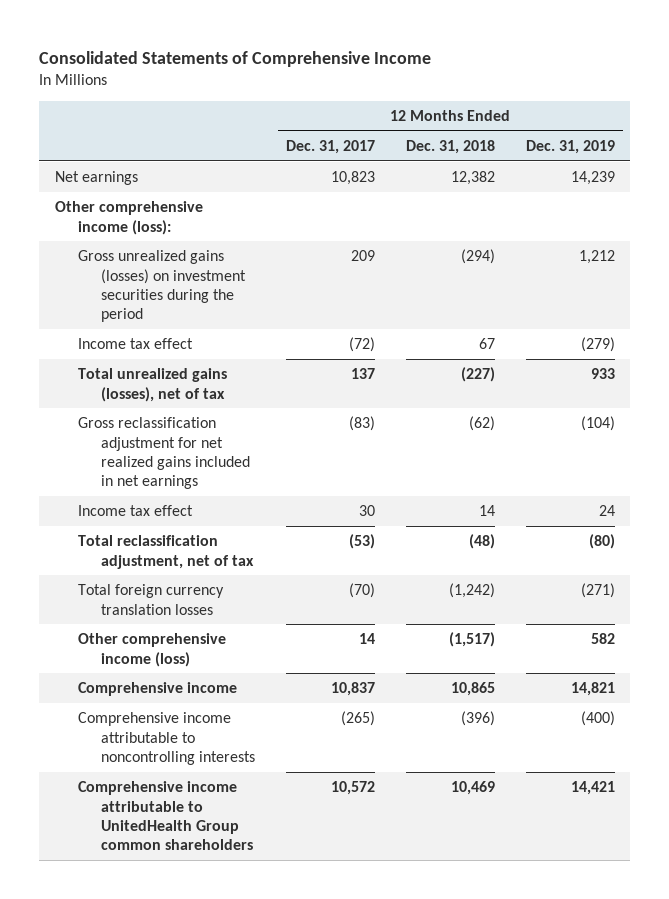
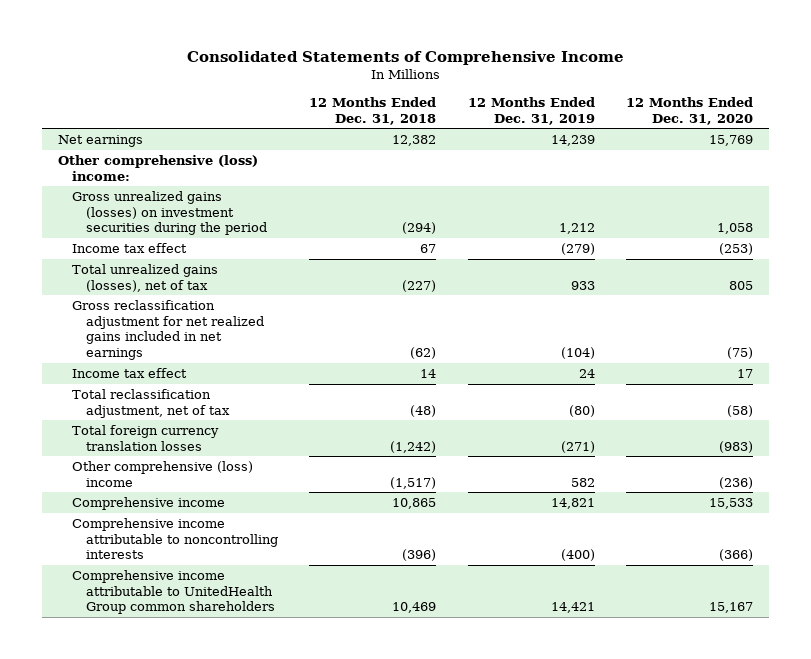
[285,140,375,155] Dec. 31, 2017 -> none
none -> [626,96,754,125] 12 Months Ended Dec. 31, 2020
[54,201,203,235] Other comprehensive income (loss): -> [57,154,258,181] Other comprehensive (loss) income:
[77,633,226,667] Other comprehensive income (loss) -> [71,460,253,487] Other comprehensive (loss) income

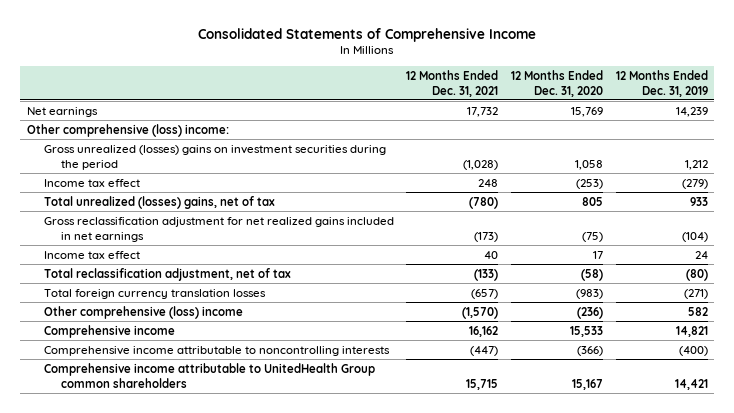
[309,96,437,125] 12 Months Ended Dec. 31, 2018 -> none
none -> [406,69,499,97] 12 Months Ended Dec. 31, 2021
[71,190,267,236] Gross unrealized gains (losses) on investment securities during the period -> [43,144,386,170] Gross unrealized (losses) gains on investment securities during the period
[71,263,218,292] Total unrealized gains (losses), net of tax -> [43,195,275,209] Total unrealized (losses) gains, net of tax

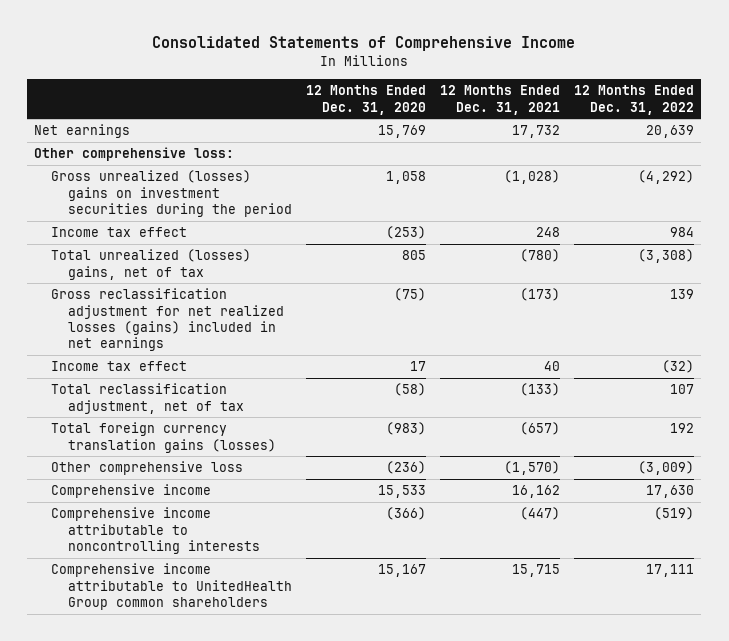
[615,69,708,97] 12 Months Ended Dec. 31, 2019 -> none
none -> [574,85,695,115] 12 Months Ended Dec. 31, 2022
[26,123,229,137] Other comprehensive (loss) income: -> [34,147,235,162] Other comprehensive loss:
[43,216,394,242] Gross reclassification adjustment for net realized gains included in net earnings -> [51,288,285,352] Gross reclassification adjustment for net realized losses (gains) included in net earnings
[43,288,266,299] Total foreign currency translation losses -> [51,422,277,453] Total foreign currency translation gains (losses)
[43,305,243,319] Other comprehensive (loss) income -> [51,461,244,476] Other comprehensive loss

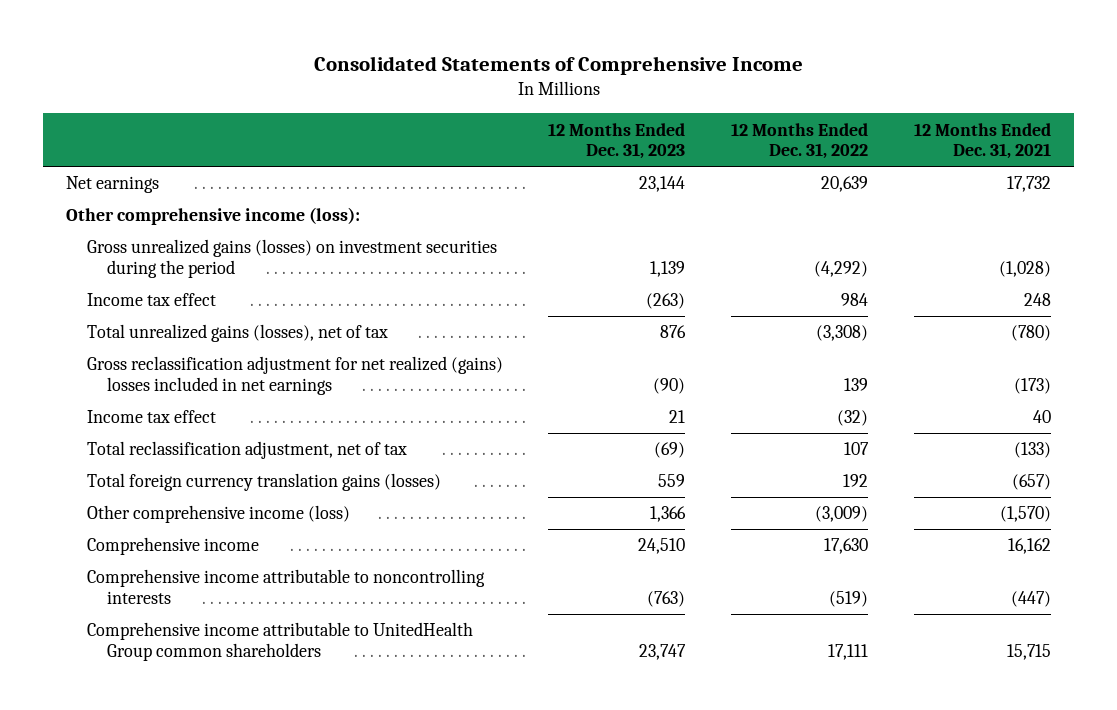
[306,85,427,115] 12 Months Ended Dec. 31, 2020 -> none
none -> [548,122,686,160] 12 Months Ended Dec. 31, 2023
[34,147,235,162] Other comprehensive loss: -> [65,207,360,226] Other comprehensive income (loss):
[51,170,293,217] Gross unrealized (losses) gains on investment securities during the period -> [86,239,497,279] Gross unrealized gains (losses) on investment securities during the period
[51,249,252,280] Total unrealized (losses) gains, net of tax -> [86,324,388,343] Total unrealized gains (losses), net of tax
[51,288,285,352] Gross reclassification adjustment for net realized losses (gains) included in net earnings -> [86,356,503,396] Gross reclassification adjustment for net realized (gains) losses included in net earnings
[51,461,244,476] Other comprehensive loss -> [86,505,350,524] Other comprehensive income (loss)

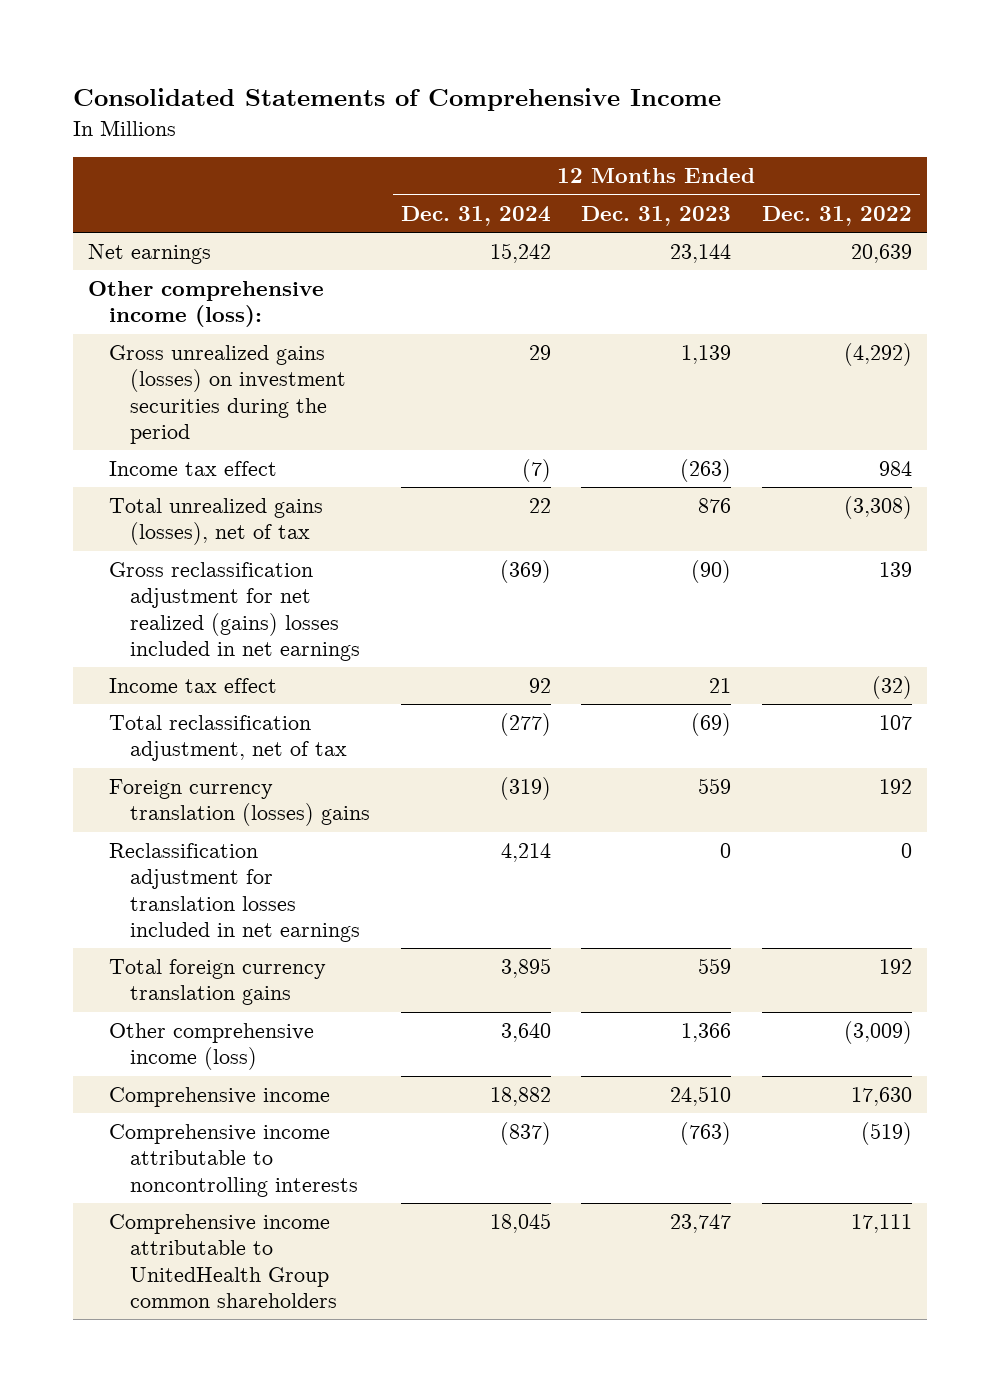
[914,122,1052,160] 12 Months Ended Dec. 31, 2021 -> none
none -> [400,205,551,226] Dec. 31, 2024
[86,473,441,492] Total foreign currency translation gains (losses) -> [109,779,371,827] Foreign currency translation (losses) gains
none -> [109,843,361,943] Reclassification adjustment for translation losses included in net earnings
none -> [109,959,327,1006] Total foreign currency translation gains

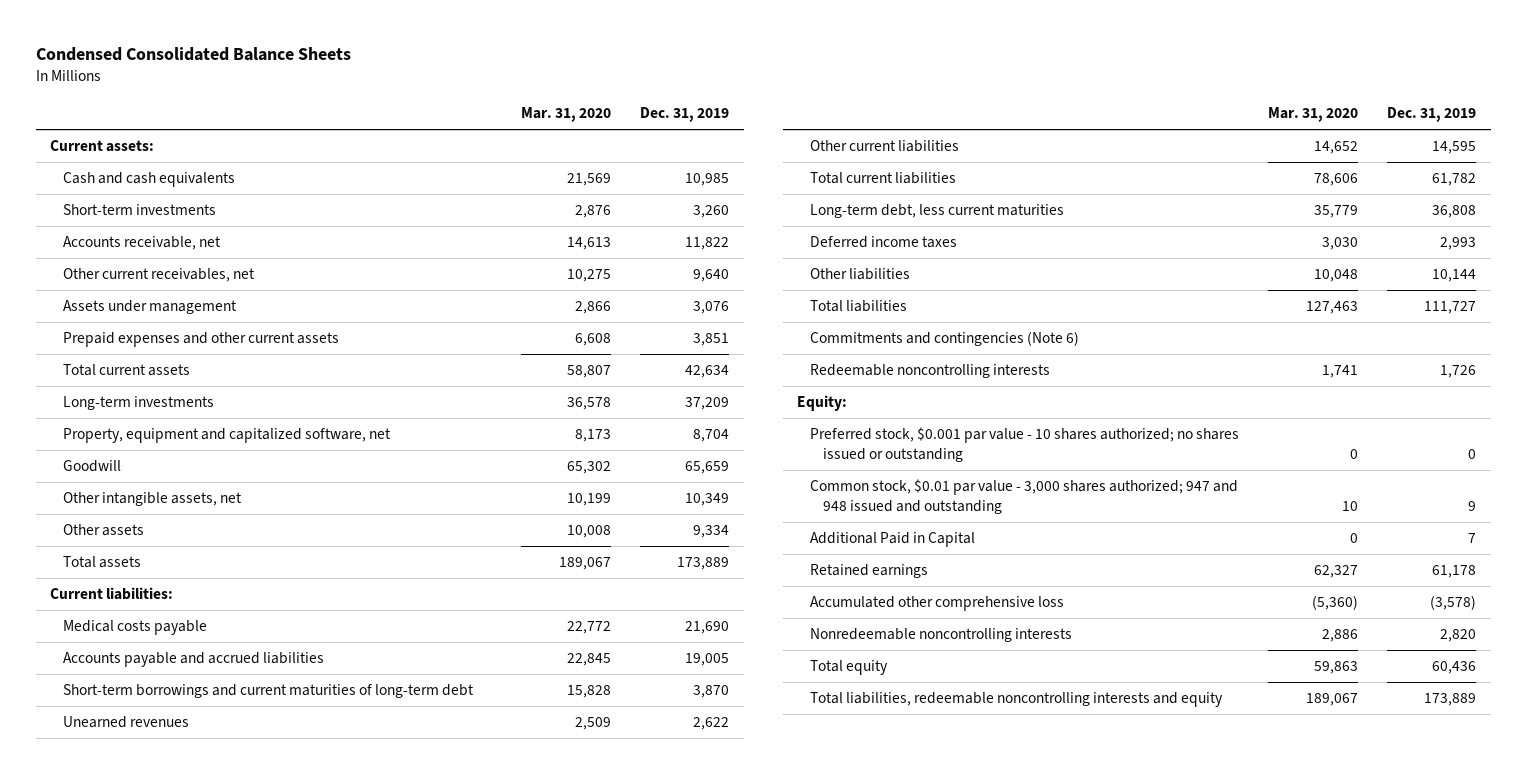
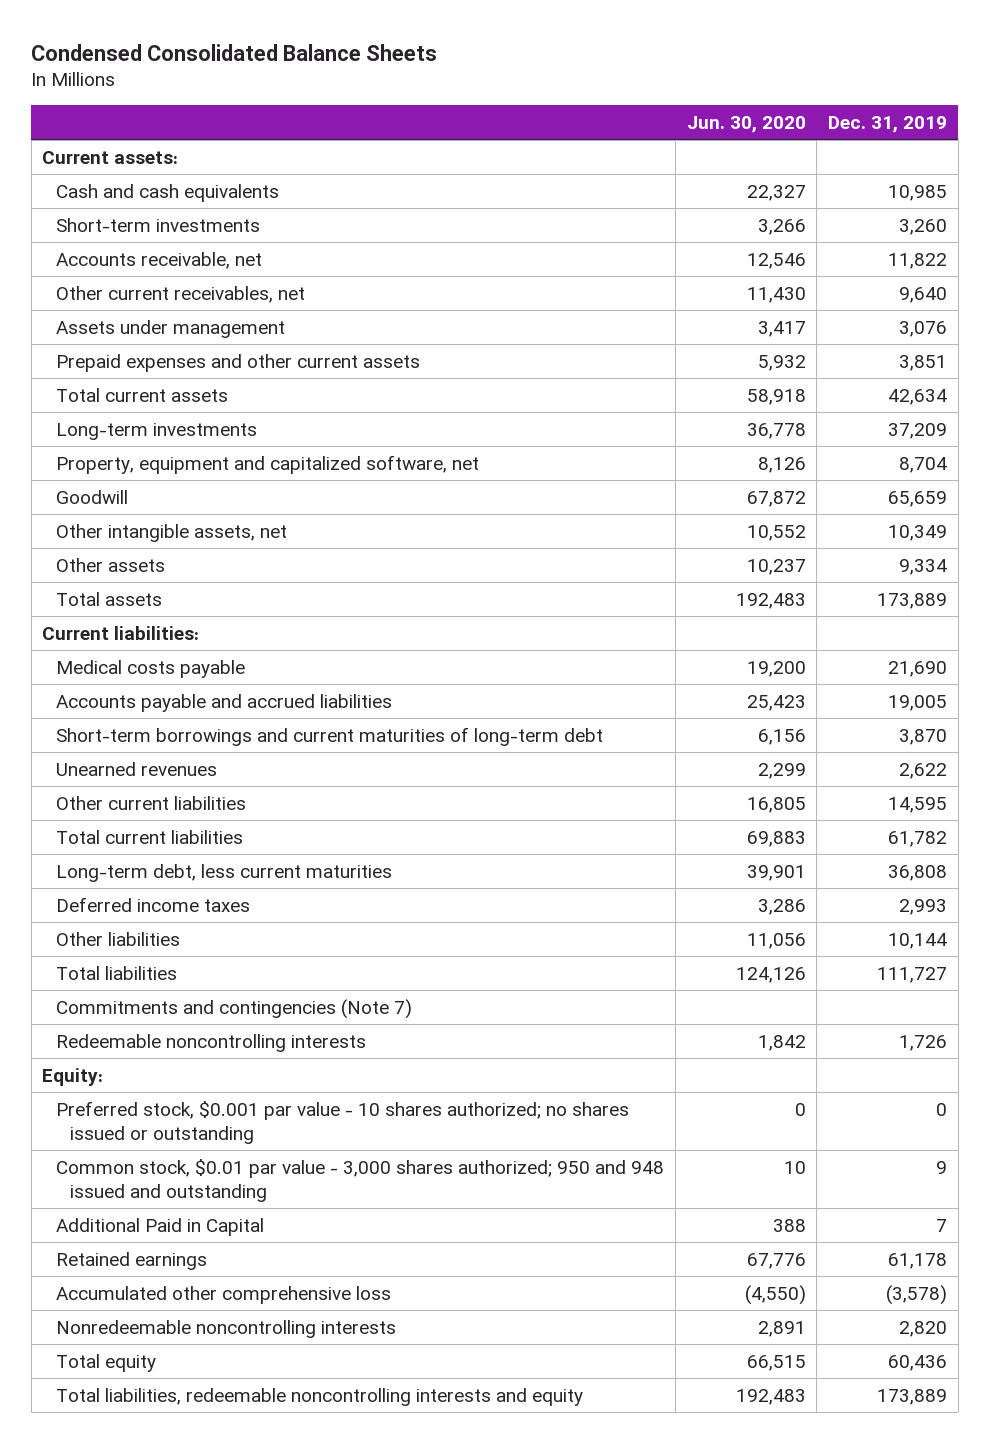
[521,107,612,123] Mar. 31, 2020 -> none
none -> [686,115,806,133] Jun. 30, 2020
[810,331,1080,347] Commitments and contingencies (Note 6) -> [56,998,413,1019] Commitments and contingencies (Note 7)
[810,479,1239,515] Common stock, $0.01 par value - 3,000 shares authorized; 947 and 948 issued and outstanding -> [56,1158,665,1203] Common stock, $0.01 par value - 3,000 shares authorized; 950 and 948 issued and outstanding

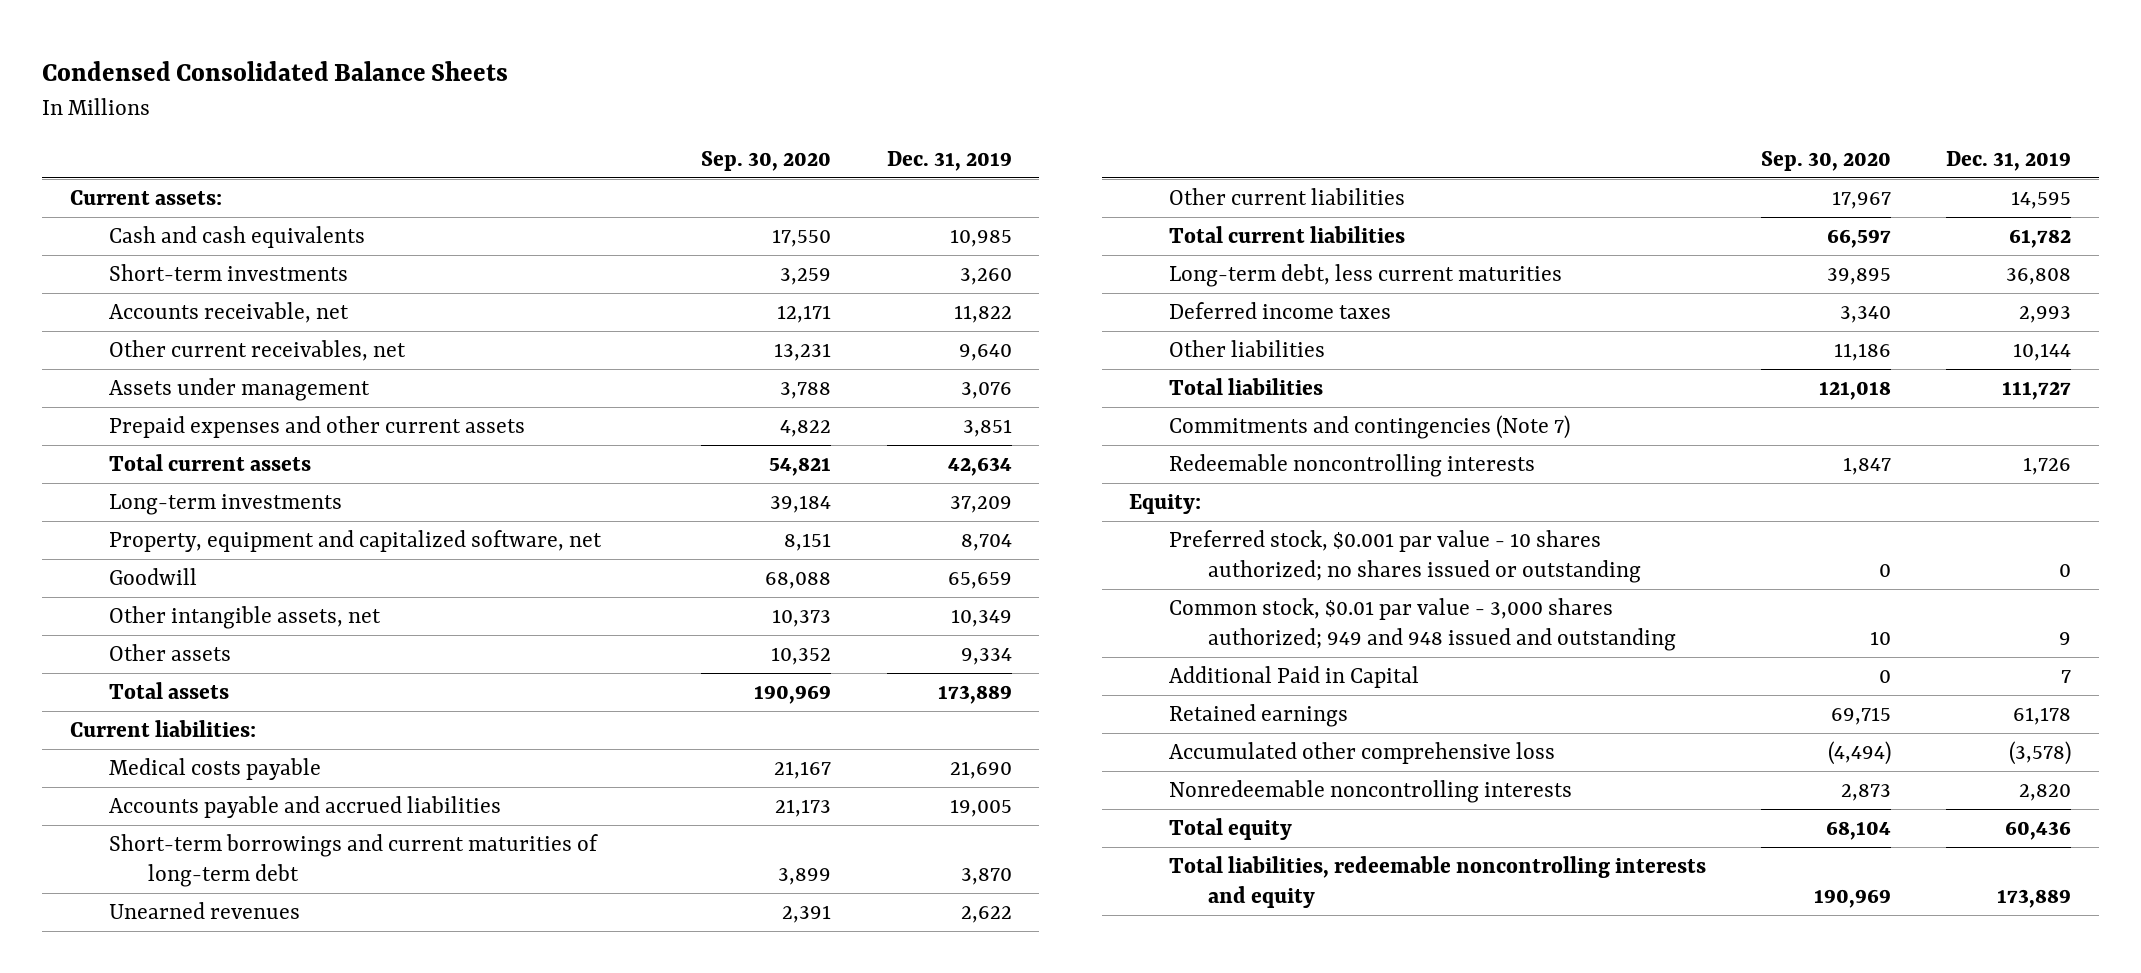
[686,115,806,133] Jun. 30, 2020 -> none
none -> [701,150,832,171] Sep. 30, 2020
[56,1158,665,1203] Common stock, $0.01 par value - 3,000 shares authorized; 950 and 948 issued and outstanding -> [1168,598,1676,652] Common stock, $0.01 par value - 3,000 shares authorized; 949 and 948 issued and outstanding

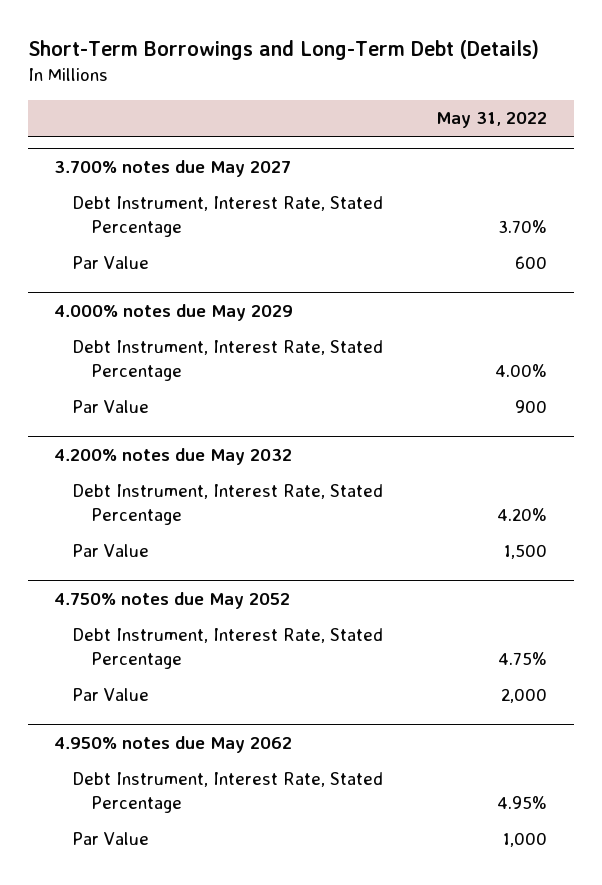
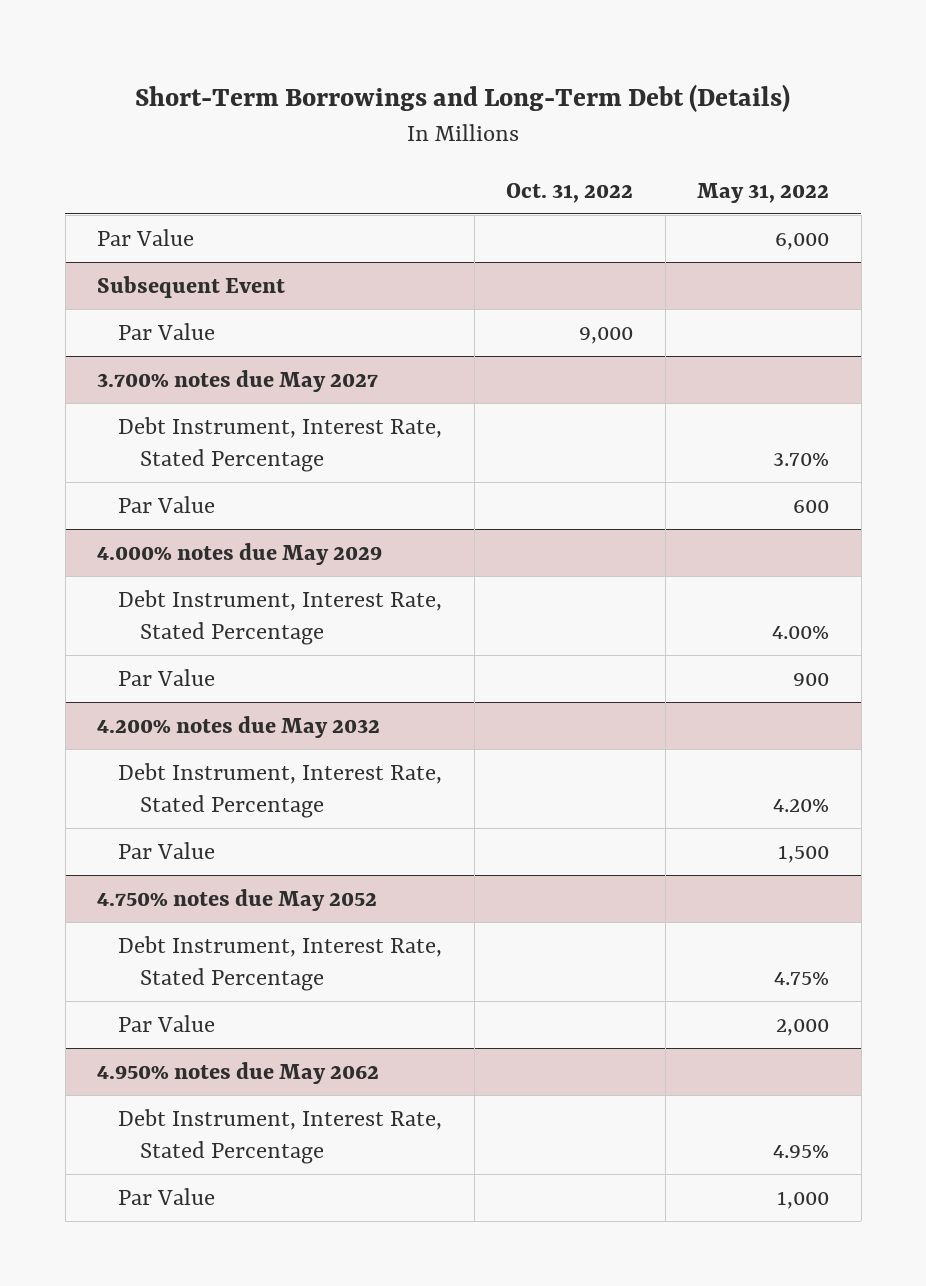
none -> [506,182,634,203] Oct. 31, 2022
none -> [97,228,195,246] Par Value
none -> [97,275,286,298] Subsequent Event
none -> [118,322,216,340] Par Value

